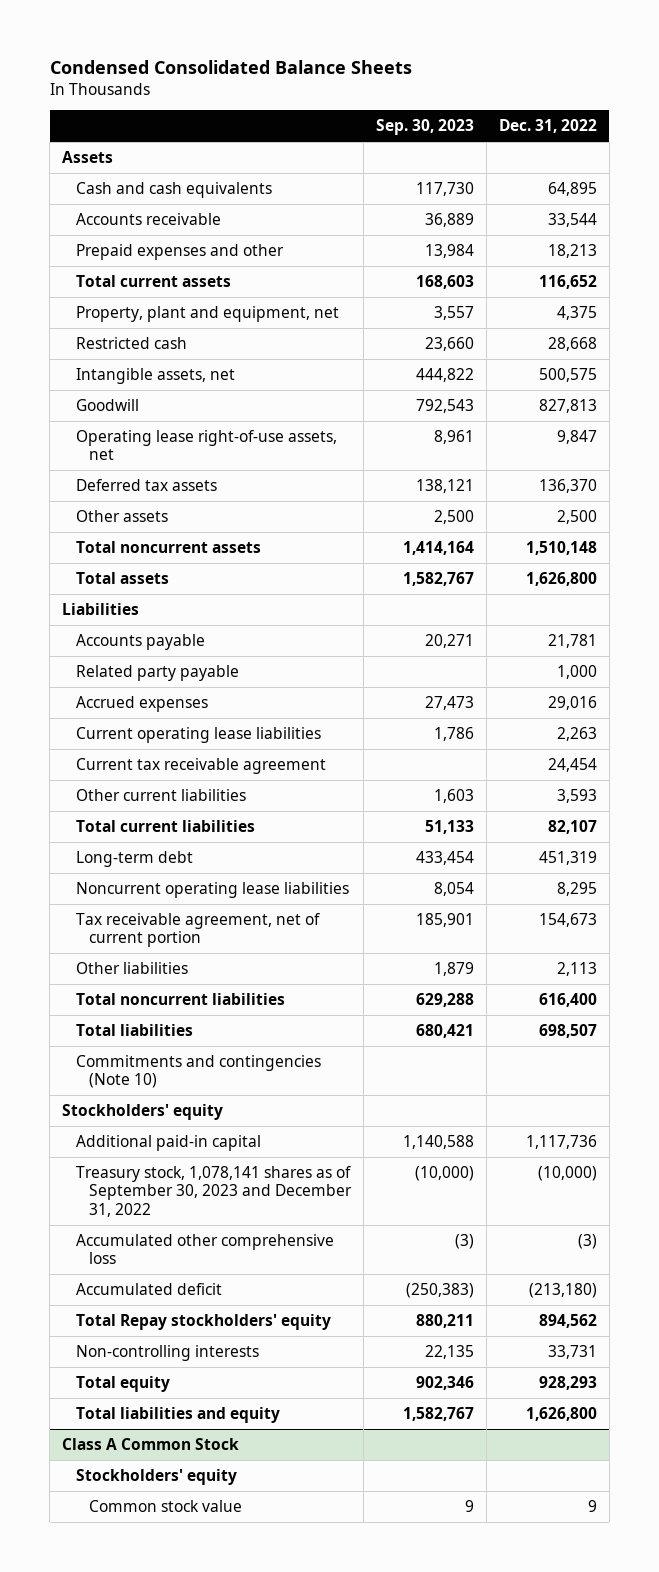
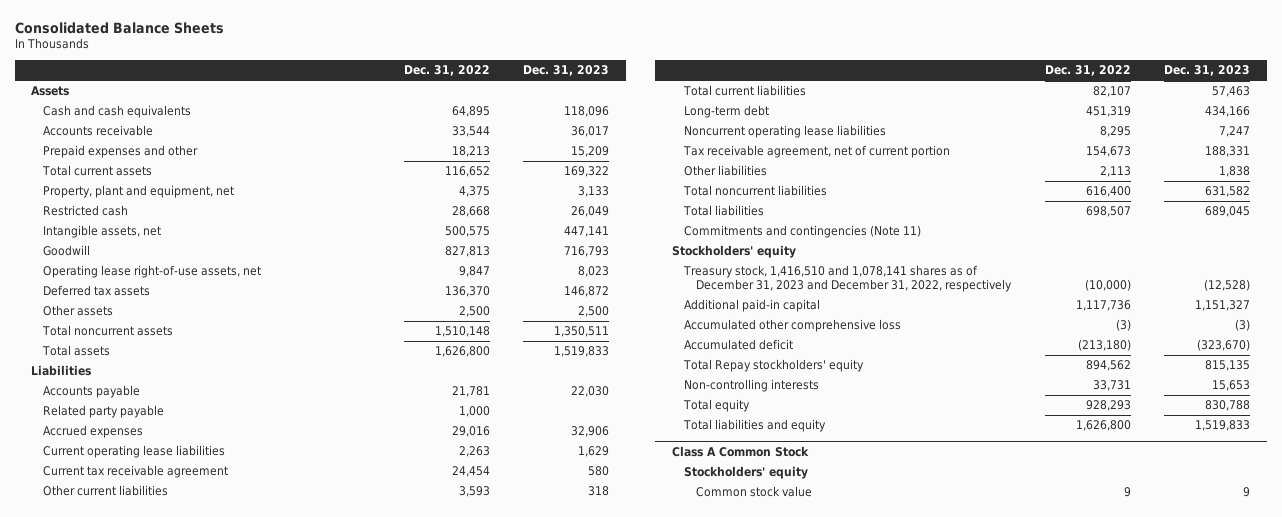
[49,59,412,74] Condensed Consolidated Balance Sheets -> [14,21,224,34] Consolidated Balance Sheets
[376,119,475,136] Sep. 30, 2023 -> none
none -> [523,65,610,77] Dec. 31, 2023
[75,1054,321,1089] Commitments and contingencies (Note 10) -> [684,225,922,239] Commitments and contingencies (Note 11)
none -> [683,265,1012,292] Treasury stock, 1,416,510 and 1,078,141 shares as of December 31, 2023 and December 31, 2022, respectively
[75,1165,353,1217] Treasury stock, 1,078,141 shares as of September 30, 2023 and December 31, 2022 -> none

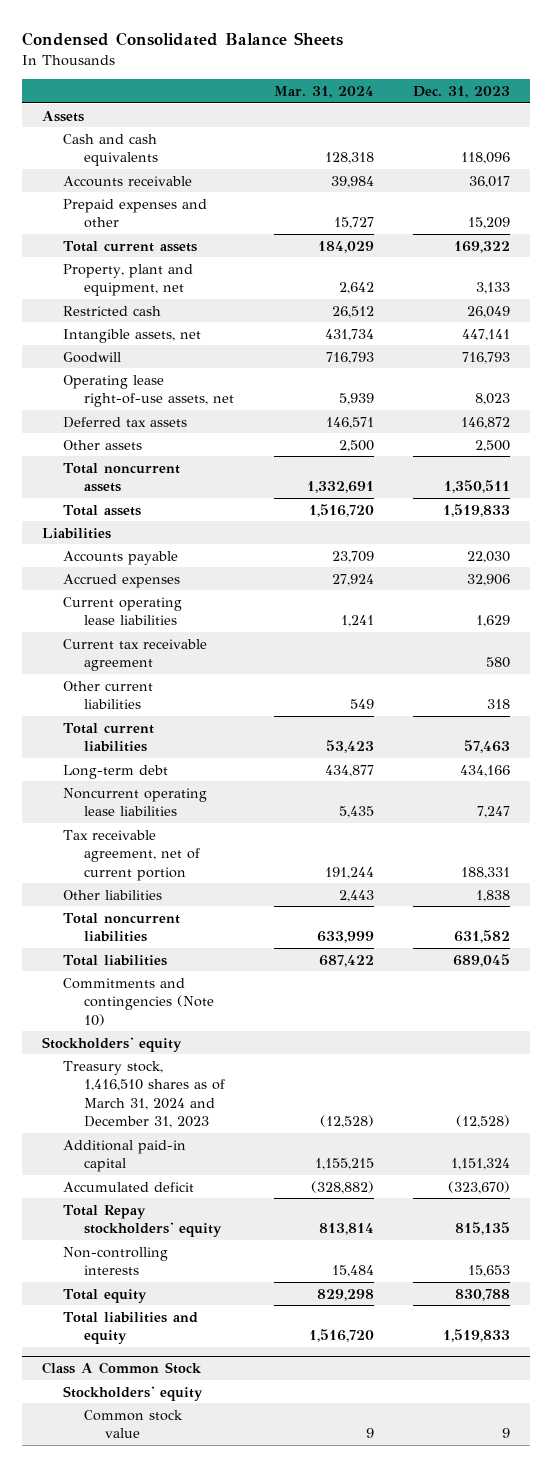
[14,21,224,34] Consolidated Balance Sheets -> [22,32,344,47] Condensed Consolidated Balance Sheets
[403,65,490,77] Dec. 31, 2022 -> none
none -> [273,86,374,99] Mar. 31, 2024
[43,405,165,419] Related party payable -> none
[684,225,922,239] Commitments and contingencies (Note 11) -> [62,977,214,1026] Commitments and contingencies (Note 10)
[684,319,902,333] Accumulated other comprehensive loss -> none
[683,265,1012,292] Treasury stock, 1,416,510 and 1,078,141 shares as of December 31, 2023 and December 31, 2022, respectively -> [62,1060,225,1129] Treasury stock, 1,416,510 shares as of March 31, 2024 and December 31, 2023
[1195,300,1251,312] 1,151,327 -> [451,1158,511,1171] 1,151,324

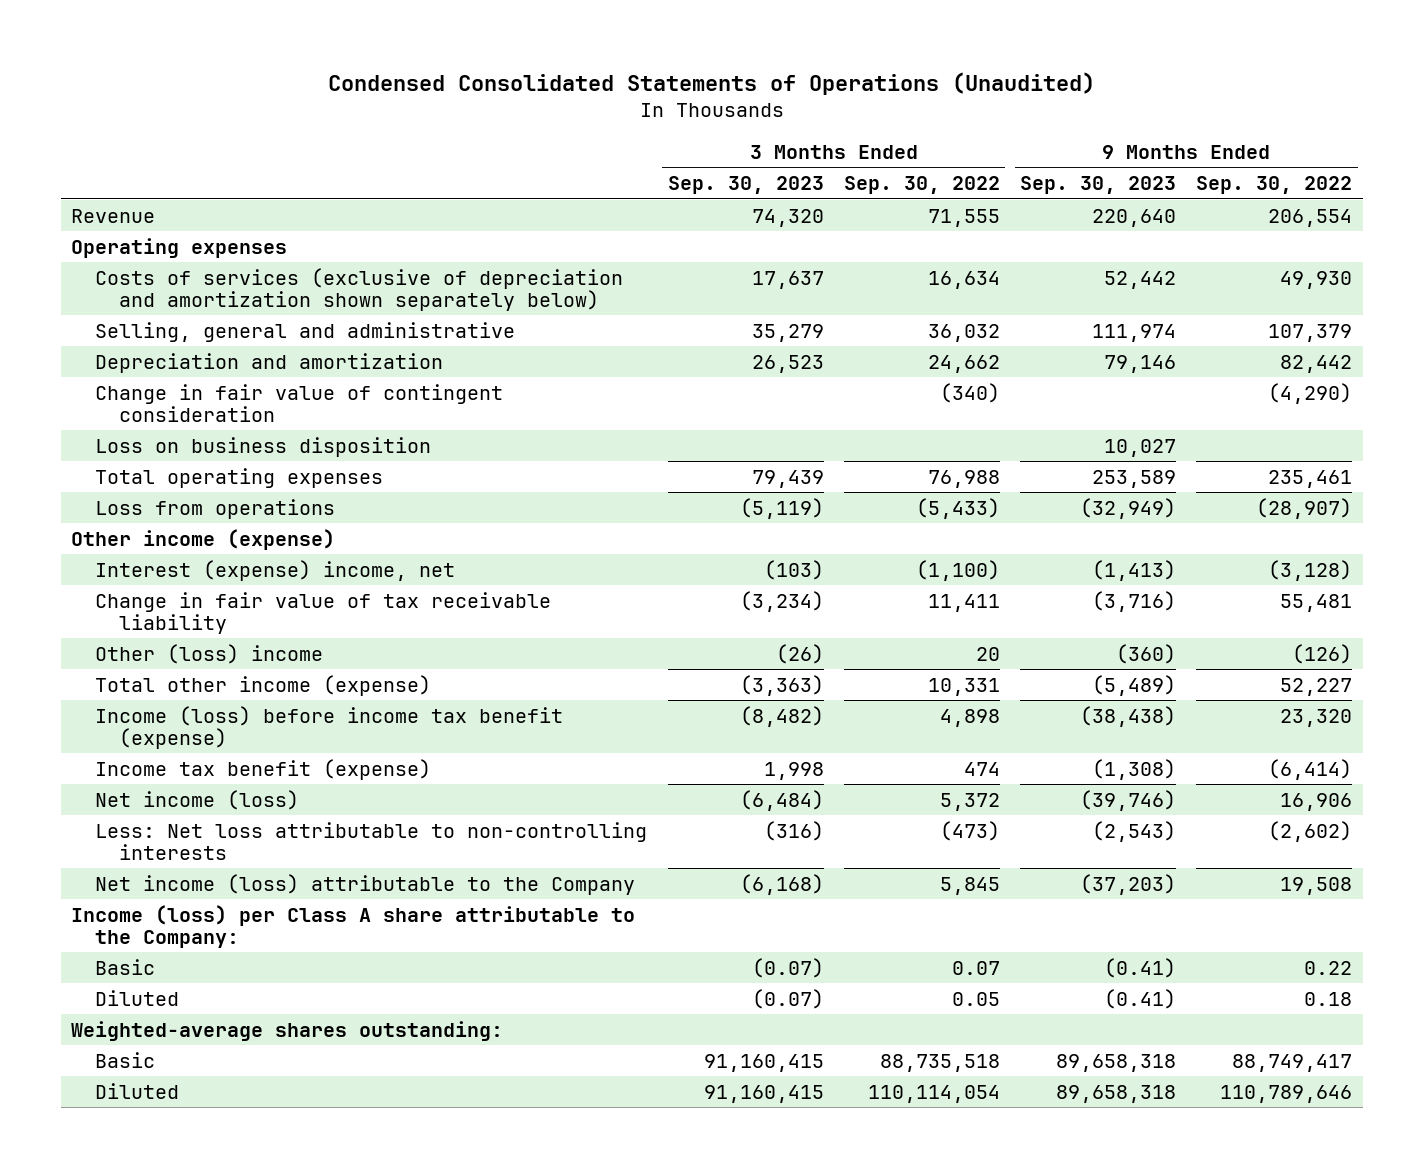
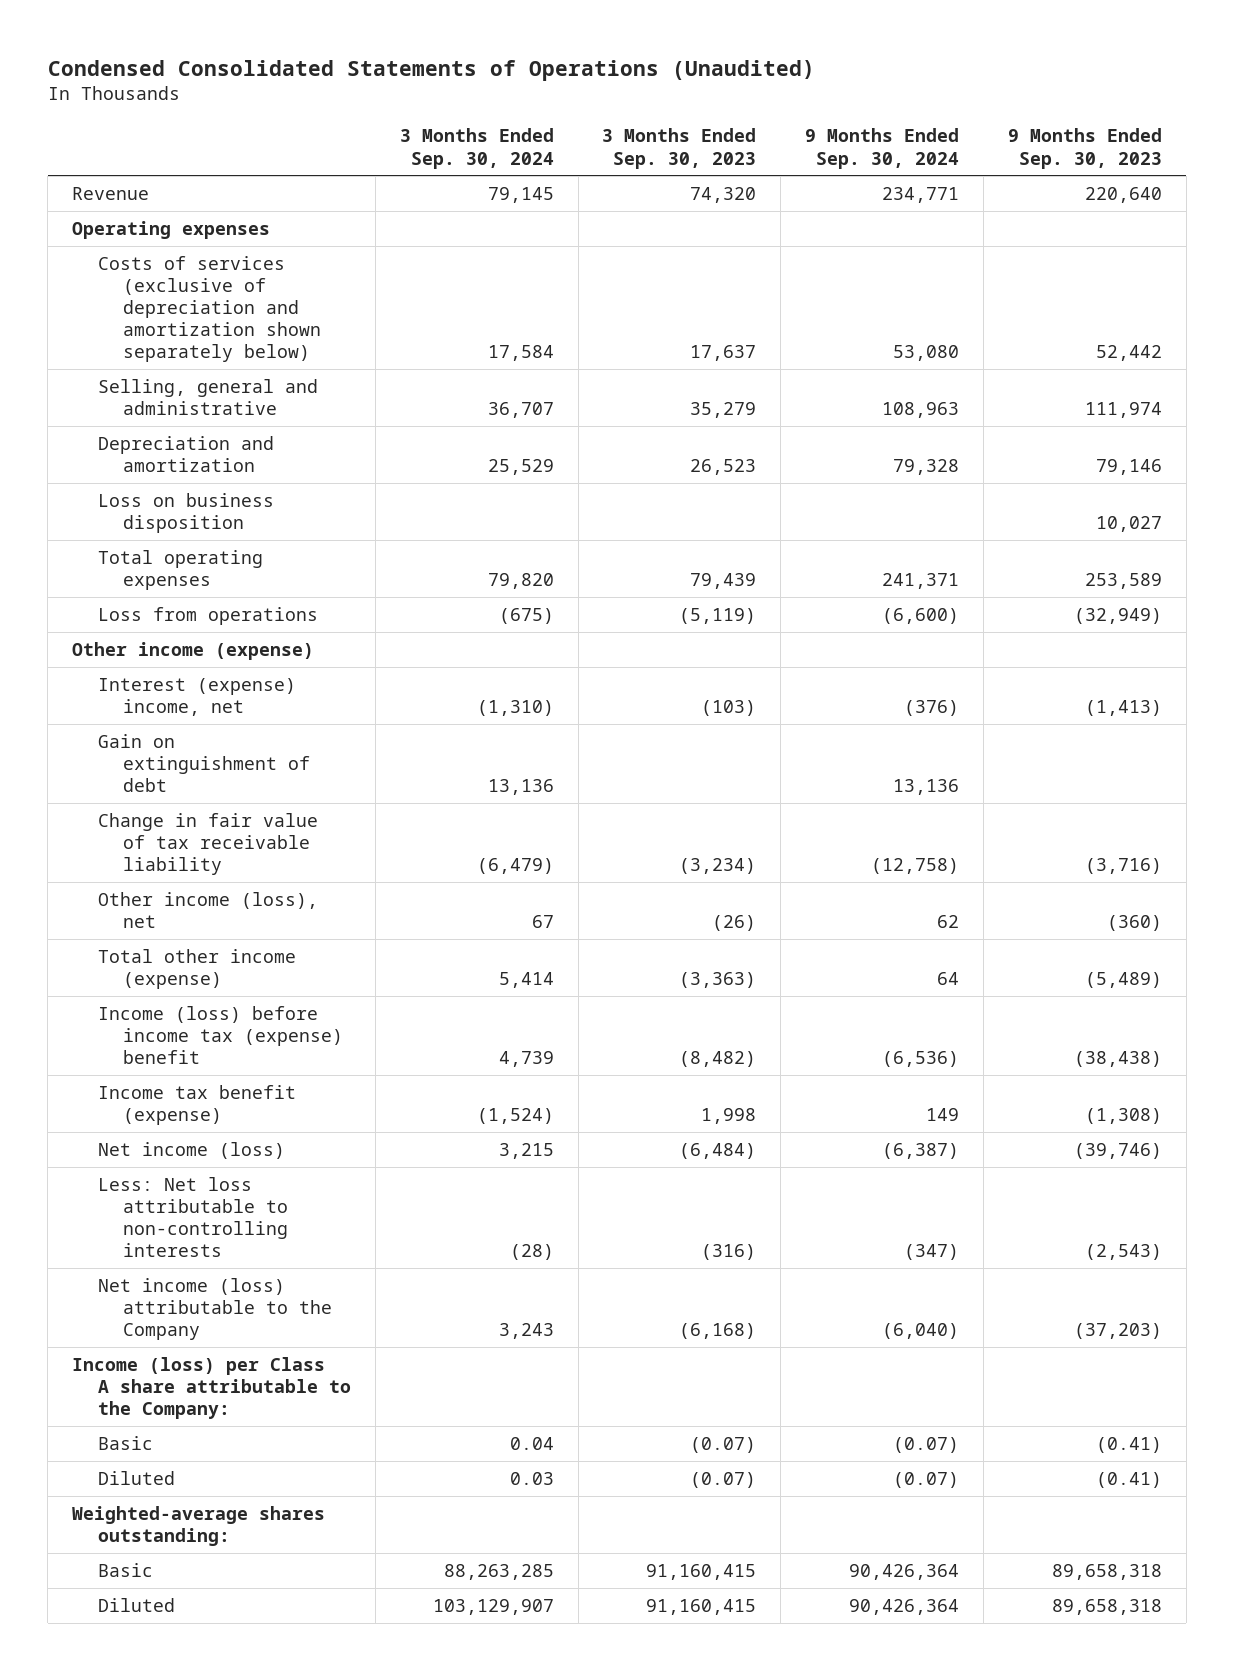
[843,176,1000,195] Sep. 30, 2022 -> none
[1196,176,1353,195] Sep. 30, 2022 -> none
none -> [399,128,554,169] 3 Months Ended Sep. 30, 2024
none -> [805,128,960,169] 9 Months Ended Sep. 30, 2024
[95,383,504,422] Change in fair value of contingent consideration -> none
none -> [97,733,311,793] Gain on extinguishment of debt
[95,643,324,664] Other (loss) income -> [97,891,318,928] Other income (loss), net
[95,705,564,749] Income (loss) before income tax benefit (expense) -> [97,1005,344,1065] Income (loss) before income tax (expense) benefit

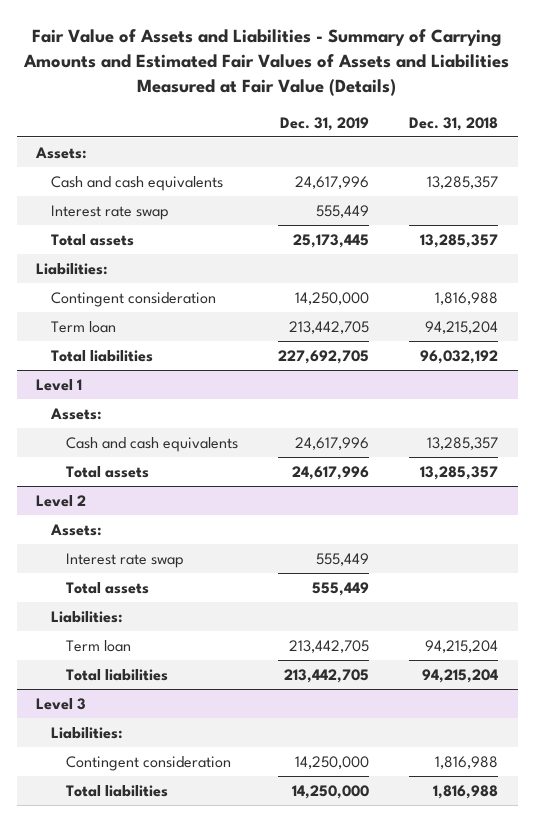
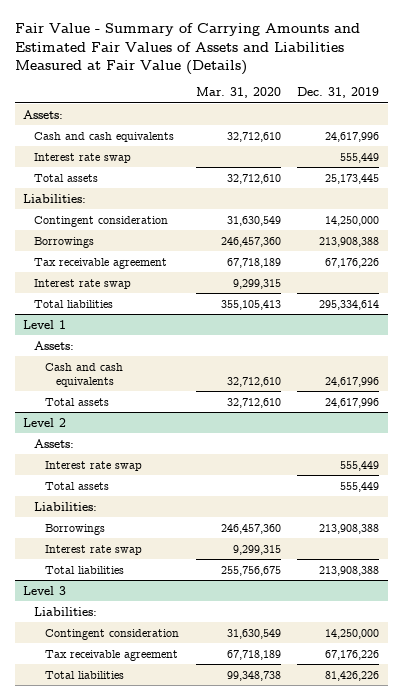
[23,28,510,96] Fair Value of Assets and Liabilities - Summary of Carrying Amounts and Estimated Fair Values of Assets and Liabilities Measured at Fair Value (Details) -> [15,23,361,75] Fair Value - Summary of Carrying Amounts and Estimated Fair Values of Assets and Liabilities Measured at Fair Value (Details)
[409,116,499,131] Dec. 31, 2018 -> none
none -> [195,87,281,99] Mar. 31, 2020
[51,320,117,333] Term loan -> none
none -> [34,236,95,248] Borrowings
none -> [34,257,168,269] Tax receivable agreement
none -> [34,278,132,289] Interest rate swap
[278,349,370,364] 227,692,705 -> [319,299,380,310] 295,334,614
[66,639,132,652] Term loan -> none
none -> [45,523,106,535] Borrowings
none -> [45,544,143,555] Interest rate swap
[284,668,370,683] 213,442,705 -> [319,565,380,576] 213,908,388
none -> [45,649,179,661] Tax receivable agreement
[292,784,370,799] 14,250,000 -> [325,670,380,681] 81,426,226

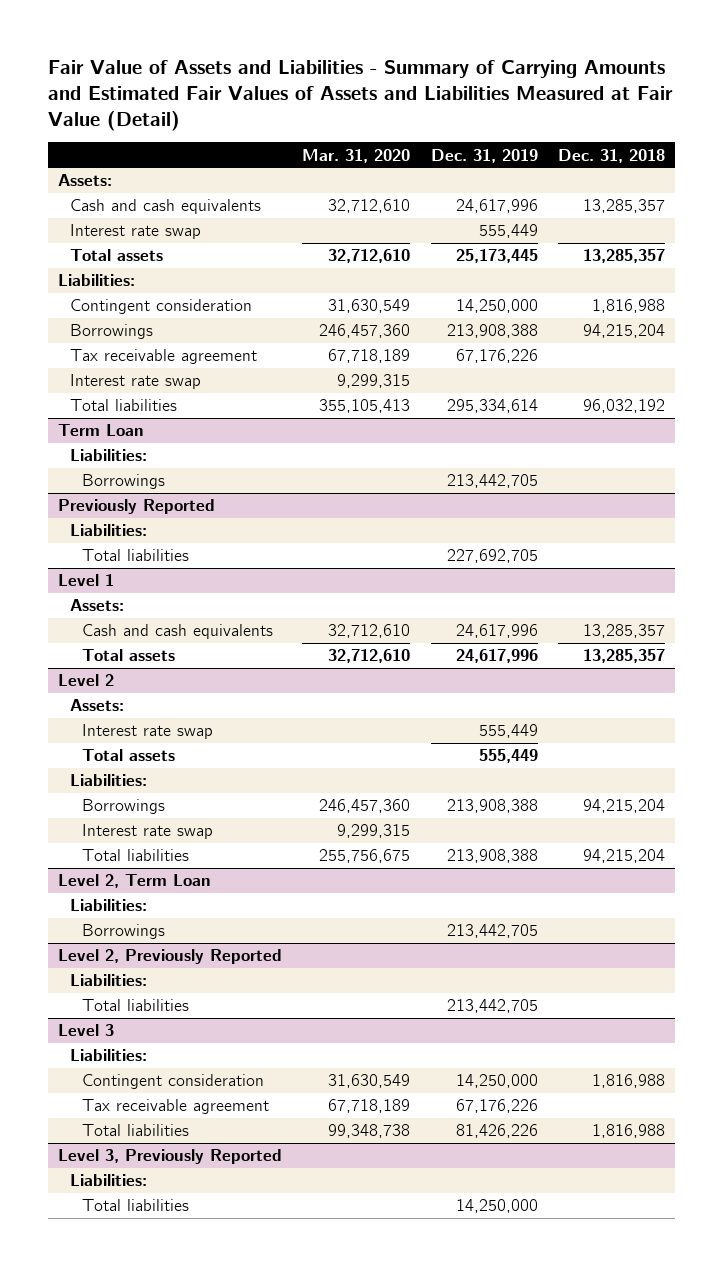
[15,23,361,75] Fair Value - Summary of Carrying Amounts and Estimated Fair Values of Assets and Liabilities Measured at Fair Value (Details) -> [47,59,673,131] Fair Value of Assets and Liabilities - Summary of Carrying Amounts and Estimated Fair Values of Assets and Liabilities Measured at Fair Value (Detail)
none -> [557,148,665,163] Dec. 31, 2018
none -> [57,424,144,437] Term Loan
none -> [70,449,148,462] Liabilities:
none -> [82,474,166,490] Borrowings
none -> [57,499,215,515] Previously Reported
none -> [70,524,148,537] Liabilities:
none -> [82,549,190,562] Total liabilities
none -> [57,874,211,889] Level 2, Term Loan
none -> [70,899,148,912] Liabilities:
none -> [82,924,166,940] Borrowings
none -> [57,949,282,965] Level 2, Previously Reported
none -> [70,974,148,987] Liabilities:
none -> [82,999,190,1012] Total liabilities
none -> [57,1149,282,1165] Level 3, Previously Reported
none -> [70,1174,148,1187] Liabilities:
none -> [82,1199,190,1212] Total liabilities

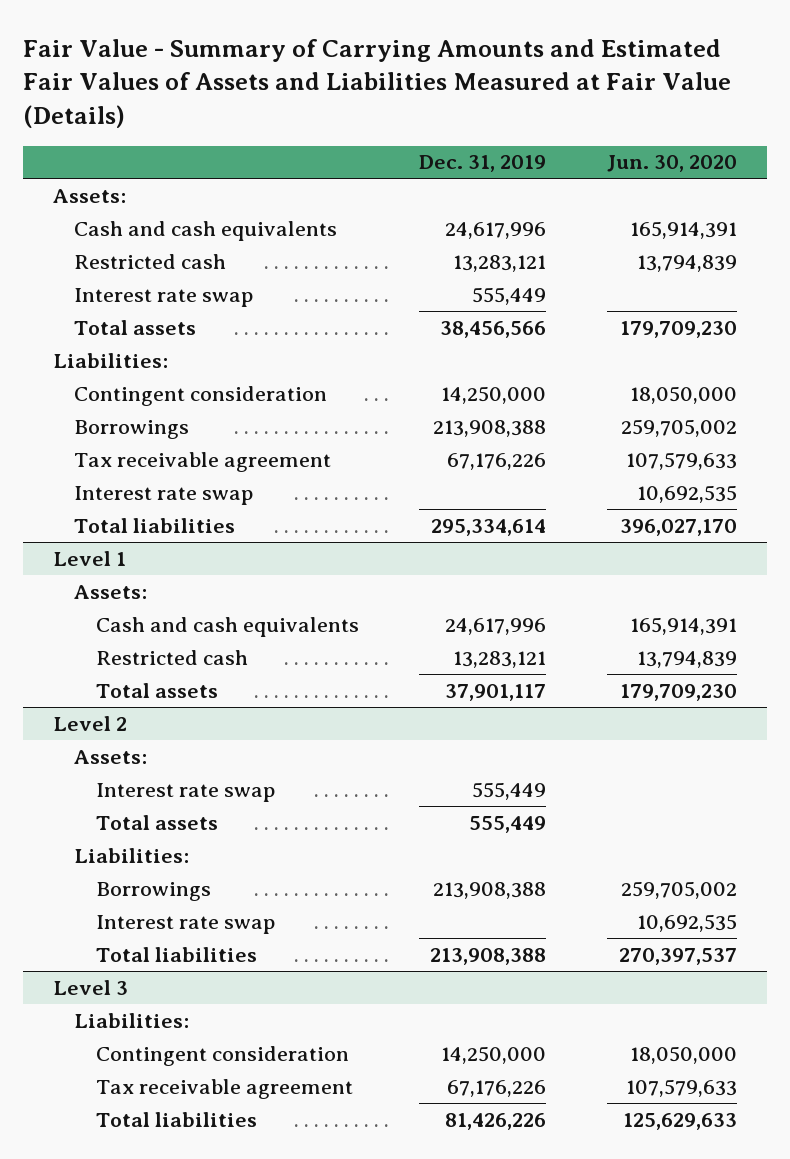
[47,59,673,131] Fair Value of Assets and Liabilities - Summary of Carrying Amounts and Estimated Fair Values of Assets and Liabilities Measured at Fair Value (Detail) -> [22,38,731,128] Fair Value - Summary of Carrying Amounts and Estimated Fair Values of Assets and Liabilities Measured at Fair Value (Details)
[302,148,411,163] Mar. 31, 2020 -> none
[557,148,665,163] Dec. 31, 2018 -> none
none -> [606,155,737,173] Jun. 30, 2020
none -> [74,253,227,269] Restricted cash
[455,249,538,264] 25,173,445 -> [440,320,547,338] 38,456,566
[57,424,144,437] Term Loan -> none
[70,449,148,462] Liabilities: -> none
[82,474,166,490] Borrowings -> none
[57,499,215,515] Previously Reported -> none
[70,524,148,537] Liabilities: -> none
[82,549,190,562] Total liabilities -> none
none -> [95,649,248,665] Restricted cash
[455,649,538,664] 24,617,996 -> [445,683,547,701] 37,901,117
[57,874,211,889] Level 2, Term Loan -> none
[70,899,148,912] Liabilities: -> none
[82,924,166,940] Borrowings -> none
[57,949,282,965] Level 2, Previously Reported -> none
[70,974,148,987] Liabilities: -> none
[82,999,190,1012] Total liabilities -> none
[57,1149,282,1165] Level 3, Previously Reported -> none
[70,1174,148,1187] Liabilities: -> none
[82,1199,190,1212] Total liabilities -> none

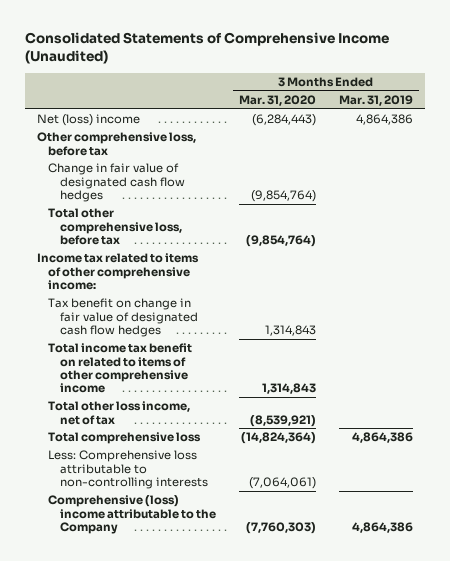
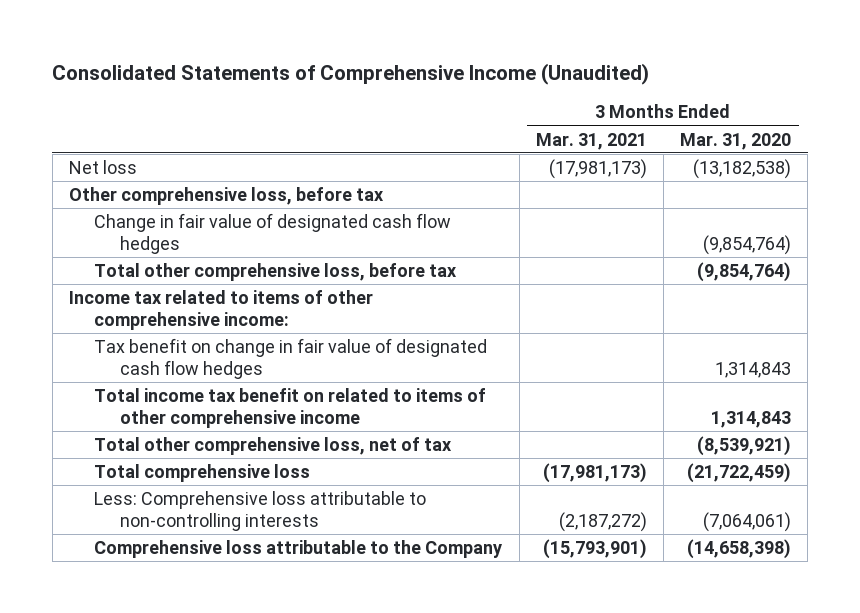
[339,95,414,107] Mar. 31, 2019 -> none
none -> [535,132,647,150] Mar. 31, 2021
[37,114,141,127] Net (loss) income -> [68,160,137,175] Net loss
[252,114,317,127] (6,284,443) -> [692,159,791,180] (13,182,538)
[48,401,191,425] Total other loss income, net of tax -> [94,437,453,456] Total other comprehensive loss, net of tax
[241,432,317,445] (14,824,364) -> [686,463,791,484] (21,722,459)
[48,495,216,535] Comprehensive (loss) income attributable to the Company -> [94,540,503,559] Comprehensive loss attributable to the Company
[246,522,317,535] (7,760,303) -> [686,539,791,560] (14,658,398)

